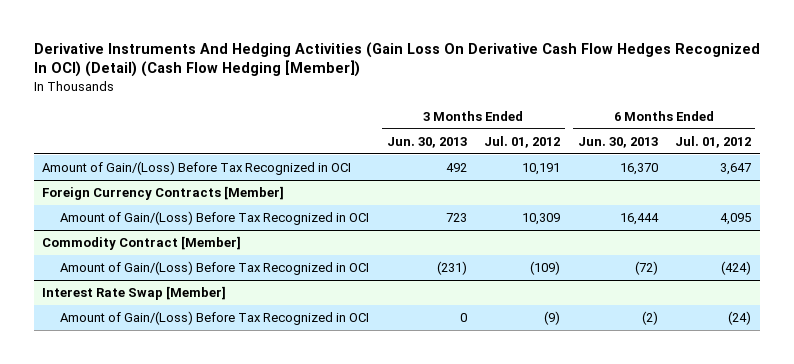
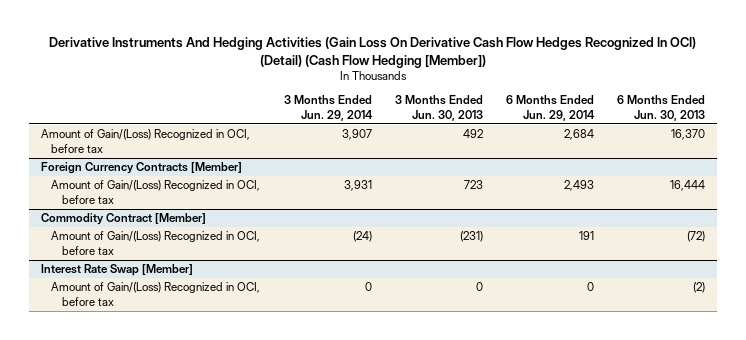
[484,135,561,148] Jul. 01, 2012 -> none
[675,135,752,148] Jul. 01, 2012 -> none
none -> [283,95,373,122] 3 Months Ended Jun. 29, 2014
none -> [506,95,596,122] 6 Months Ended Jun. 29, 2014
[42,161,352,176] Amount of Gain/(Loss) Before Tax Recognized in OCI -> [41,129,251,153] Amount of Gain/(Loss) Recognized in OCI, before tax
[60,211,370,226] Amount of Gain/(Loss) Before Tax Recognized in OCI -> [51,180,261,204] Amount of Gain/(Loss) Recognized in OCI, before tax
[60,261,370,276] Amount of Gain/(Loss) Before Tax Recognized in OCI -> [51,231,261,255] Amount of Gain/(Loss) Recognized in OCI, before tax
[60,311,370,326] Amount of Gain/(Loss) Before Tax Recognized in OCI -> [51,282,261,306] Amount of Gain/(Loss) Recognized in OCI, before tax

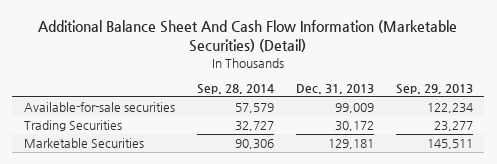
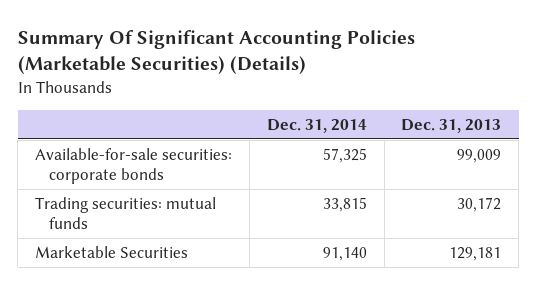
[38,20,458,53] Additional Balance Sheet And Cash Flow Information (Marketable Securities) (Detail) -> [17,30,415,75] Summary Of Significant Accounting Policies (Marketable Securities) (Details)
[196,84,274,95] Sep. 28, 2014 -> none
[396,84,474,95] Sep. 29, 2013 -> none
none -> [266,119,367,134] Dec. 31, 2014
[23,102,175,113] Available-for-sale securities -> [35,147,233,184] Available-for-sale securities: corporate bonds
[23,120,122,132] Trading Securities -> [35,196,217,229] Trading securities: mutual funds

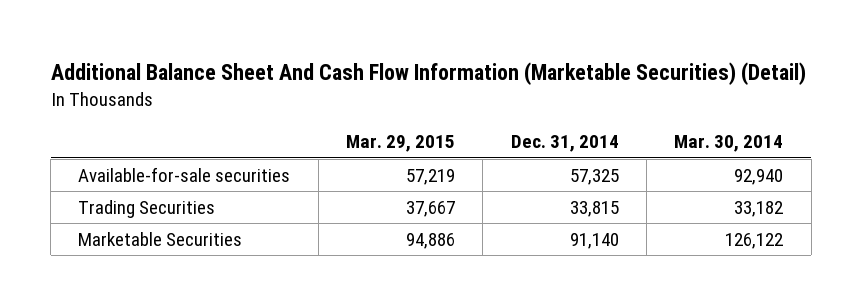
[17,30,415,75] Summary Of Significant Accounting Policies (Marketable Securities) (Details) -> [50,62,806,86] Additional Balance Sheet And Cash Flow Information (Marketable Securities) (Detail)
[401,119,502,134] Dec. 31, 2013 -> none
none -> [346,135,456,153] Mar. 29, 2015
none -> [674,135,784,153] Mar. 30, 2014
[35,147,233,184] Available-for-sale securities: corporate bonds -> [78,166,291,182] Available-for-sale securities
[35,196,217,229] Trading securities: mutual funds -> [78,199,216,218] Trading Securities

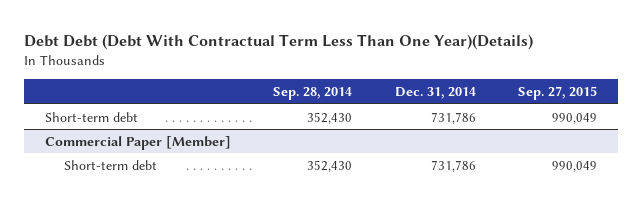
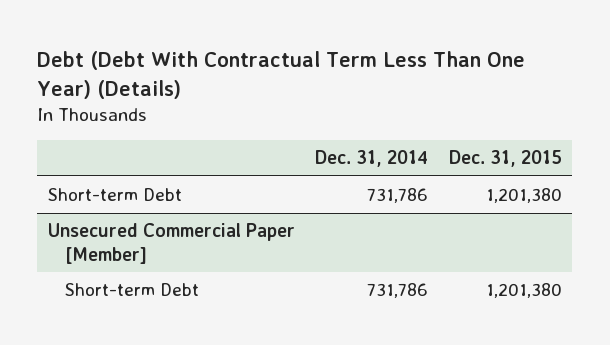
[24,34,534,51] Debt Debt (Debt With Contractual Term Less Than One Year)(Details) -> [37,50,526,99] Debt (Debt With Contractual Term Less Than One Year) (Details)
[273,86,353,100] Sep. 28, 2014 -> none
[517,85,597,100] Sep. 27, 2015 -> none
none -> [448,150,562,168] Dec. 31, 2015
[45,111,139,122] Short-term debt -> [47,188,182,202] Short-term Debt
[45,135,232,150] Commercial Paper [Member] -> [47,223,295,264] Unsecured Commercial Paper [Member]
[64,159,158,170] Short-term debt -> [65,283,200,297] Short-term Debt

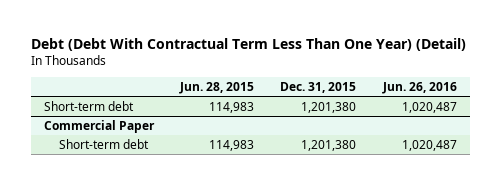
[37,50,526,99] Debt (Debt With Contractual Term Less Than One Year) (Details) -> [30,38,466,52] Debt (Debt With Contractual Term Less Than One Year) (Detail)
[315,150,429,168] Dec. 31, 2014 -> none
none -> [178,82,254,95] Jun. 28, 2015
none -> [381,82,457,95] Jun. 26, 2016
[47,188,182,202] Short-term Debt -> [43,100,134,111] Short-term debt
[47,223,295,264] Unsecured Commercial Paper [Member] -> [43,119,155,133] Commercial Paper
[65,283,200,297] Short-term Debt -> [58,138,149,149] Short-term debt

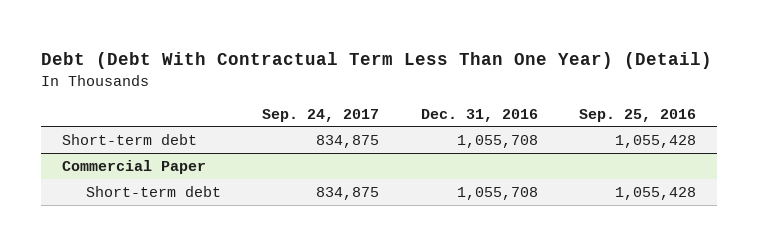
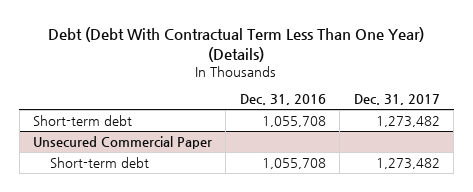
[41,52,713,70] Debt (Debt With Contractual Term Less Than One Year) (Detail) -> [48,26,425,62] Debt (Debt With Contractual Term Less Than One Year) (Details)
[262,108,380,122] Sep. 24, 2017 -> none
[579,108,697,122] Sep. 25, 2016 -> none
none -> [353,94,440,106] Dec. 31, 2017
[62,159,207,174] Commercial Paper -> [33,136,213,150] Unsecured Commercial Paper

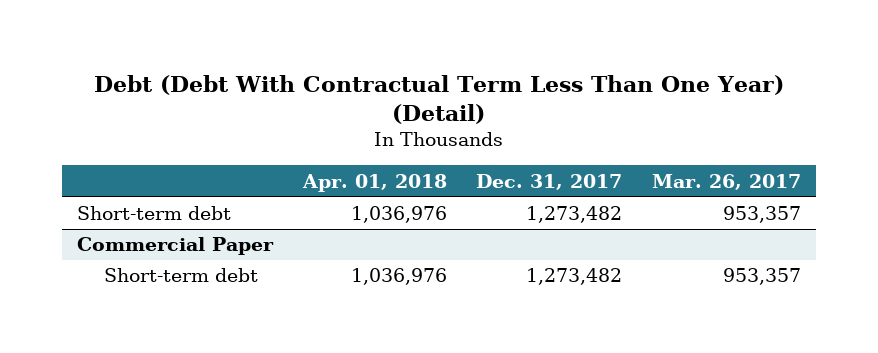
[48,26,425,62] Debt (Debt With Contractual Term Less Than One Year) (Details) -> [93,74,784,124] Debt (Debt With Contractual Term Less Than One Year) (Detail)
[239,94,326,106] Dec. 31, 2016 -> none
none -> [301,173,447,192] Apr. 01, 2018
none -> [651,173,801,190] Mar. 26, 2017
[33,136,213,150] Unsecured Commercial Paper -> [76,237,274,256] Commercial Paper

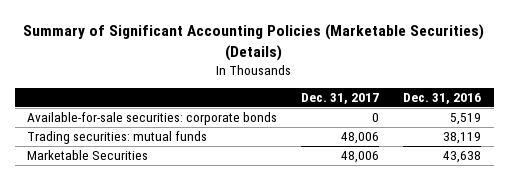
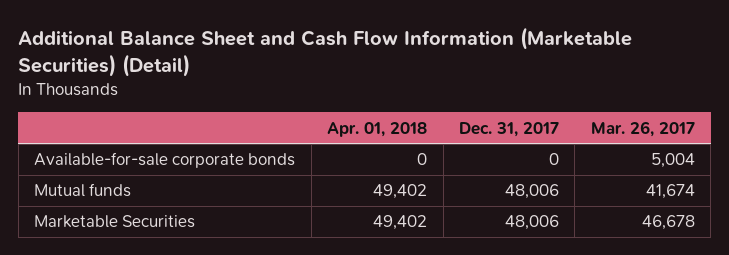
[23,23,485,61] Summary of Significant Accounting Policies (Marketable Securities) (Details) -> [18,27,633,77] Additional Balance Sheet and Cash Flow Information (Marketable Securities) (Detail)
[403,93,482,105] Dec. 31, 2016 -> none
none -> [327,121,428,137] Apr. 01, 2018
none -> [590,120,695,137] Mar. 26, 2017
[26,112,277,126] Available-for-sale securities: corporate bonds -> [34,152,296,169] Available-for-sale corporate bonds
[26,131,207,145] Trading securities: mutual funds -> [34,183,132,198] Mutual funds

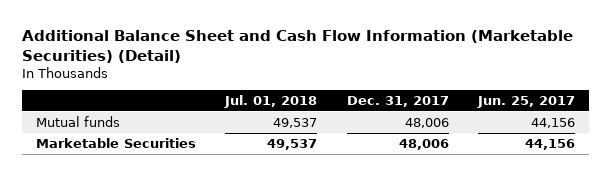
[327,121,428,137] Apr. 01, 2018 -> none
[590,120,695,137] Mar. 26, 2017 -> none
none -> [224,94,318,108] Jul. 01, 2018
none -> [476,95,575,108] Jun. 25, 2017
[34,152,296,169] Available-for-sale corporate bonds -> none

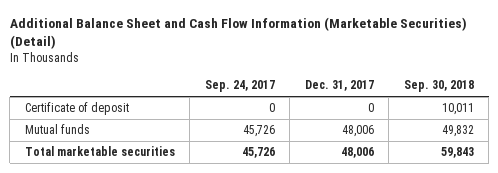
[224,94,318,108] Jul. 01, 2018 -> none
[476,95,575,108] Jun. 25, 2017 -> none
none -> [204,80,275,93] Sep. 24, 2017
none -> [403,80,474,93] Sep. 30, 2018
none -> [24,102,129,116] Certificate of deposit
[36,137,197,148] Marketable Securities -> [24,146,175,157] Total marketable securities

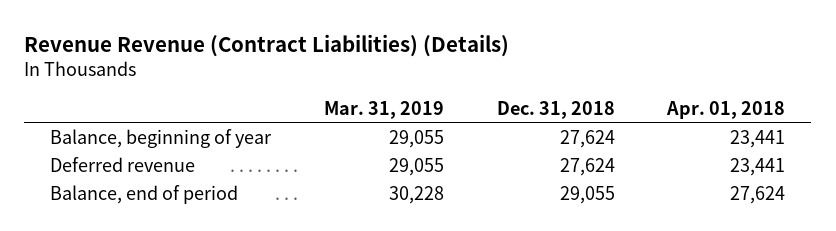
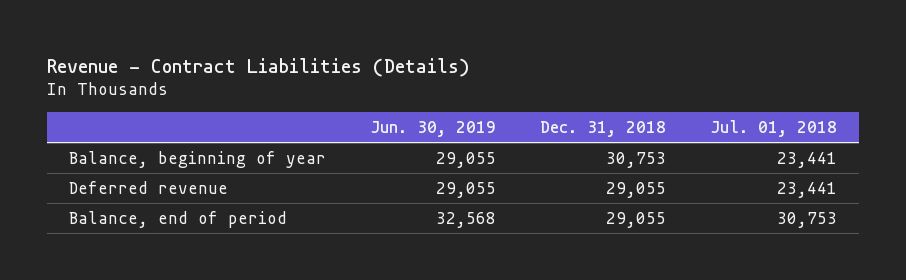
[24,33,510,57] Revenue Revenue (Contract Liabilities) (Details) -> [46,57,470,77] Revenue - Contract Liabilities (Details)
[324,100,445,119] Mar. 31, 2019 -> none
[666,100,786,119] Apr. 01, 2018 -> none
none -> [369,120,496,137] Jun. 30, 2019
none -> [710,119,838,137] Jul. 01, 2018
[559,129,615,148] 27,624 -> [606,151,667,168] 30,753
[559,157,615,176] 27,624 -> [606,181,667,198] 29,055

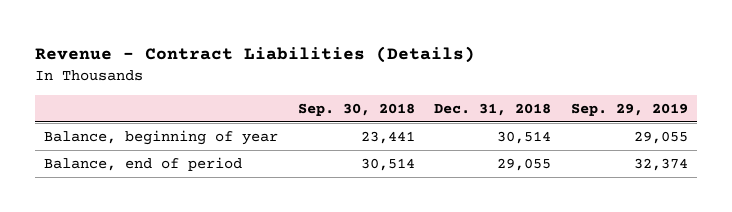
[369,120,496,137] Jun. 30, 2019 -> none
[710,119,838,137] Jul. 01, 2018 -> none
none -> [297,102,415,116] Sep. 30, 2018
none -> [570,102,688,116] Sep. 29, 2019
[68,180,228,194] Deferred revenue -> none
[606,151,667,168] 30,753 -> [497,130,552,144] 30,514

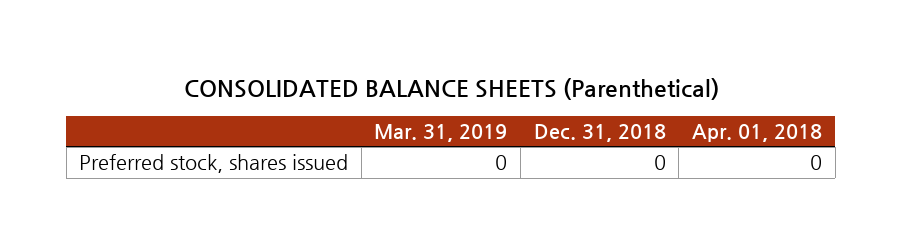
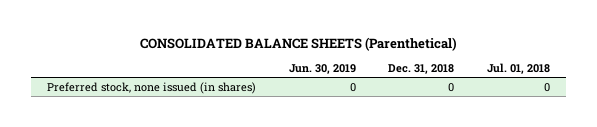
[374,123,508,142] Mar. 31, 2019 -> none
[692,123,823,142] Apr. 01, 2018 -> none
none -> [288,64,356,75] Jun. 30, 2019
none -> [487,63,551,75] Jul. 01, 2018
[79,154,349,174] Preferred stock, shares issued -> [46,81,256,94] Preferred stock, none issued (in shares)

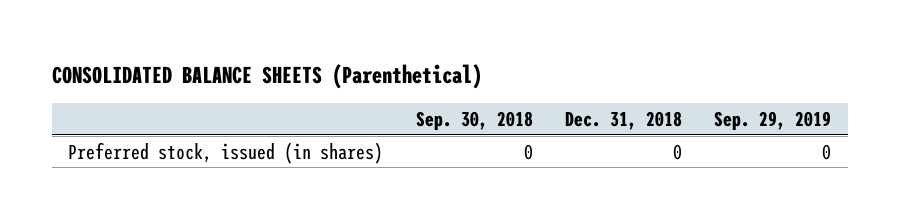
[288,64,356,75] Jun. 30, 2019 -> none
[487,63,551,75] Jul. 01, 2018 -> none
none -> [415,110,533,130] Sep. 30, 2018
none -> [714,110,832,130] Sep. 29, 2019
[46,81,256,94] Preferred stock, none issued (in shares) -> [68,141,384,164] Preferred stock, issued (in shares)

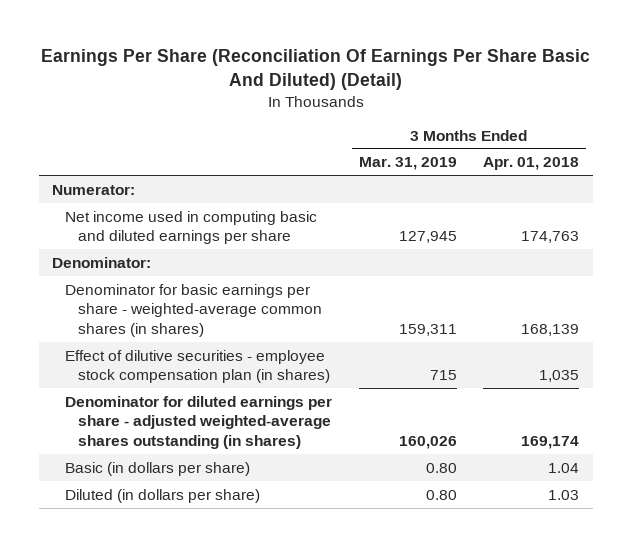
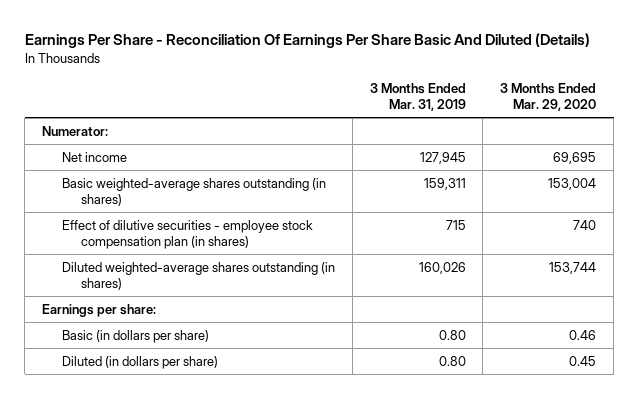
[40,49,590,91] Earnings Per Share (Reconciliation Of Earnings Per Share Basic And Diluted) (Detail) -> [24,33,590,49] Earnings Per Share - Reconciliation Of Earnings Per Share Basic And Diluted (Details)
[483,157,580,171] Apr. 01, 2018 -> none
none -> [500,83,597,112] 3 Months Ended Mar. 29, 2020
[52,256,152,268] Denominator: -> none
[65,210,318,245] Net income used in computing basic and diluted earnings per share -> [61,151,127,162] Net income
[65,283,323,338] Denominator for basic earnings per share - weighted-average common shares (in shares) -> [61,177,326,206] Basic weighted-average shares outstanding (in shares)
[65,395,333,450] Denominator for diluted earnings per share - adjusted weighted-average shares outstanding (in shares) -> [61,261,335,290] Diluted weighted-average shares outstanding (in shares)
none -> [42,303,157,317] Earnings per share:

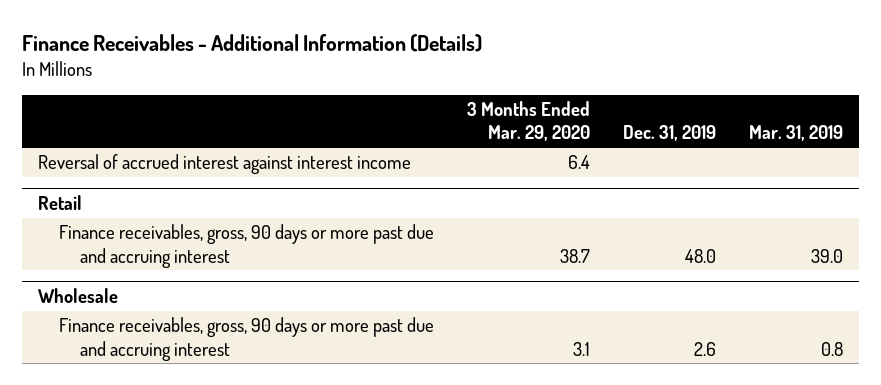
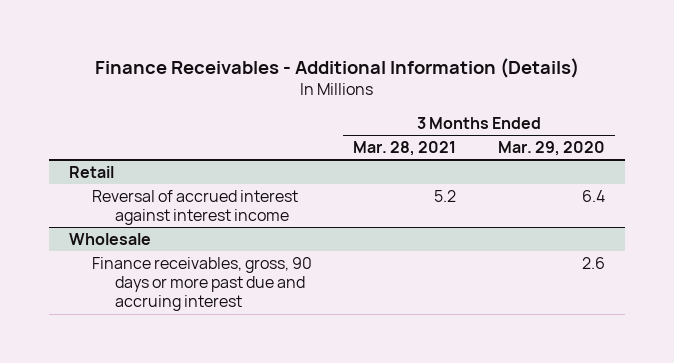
[622,125,716,142] Dec. 31, 2019 -> none
[748,125,843,142] Mar. 31, 2019 -> none
none -> [353,140,457,156] Mar. 28, 2021
[38,154,412,175] Reversal of accrued interest against interest income -> none
[58,224,434,268] Finance receivables, gross, 90 days or more past due and accruing interest -> none
none -> [92,189,299,226] Reversal of accrued interest against interest income
[572,341,590,356] 3.1 -> [581,256,605,269] 2.6

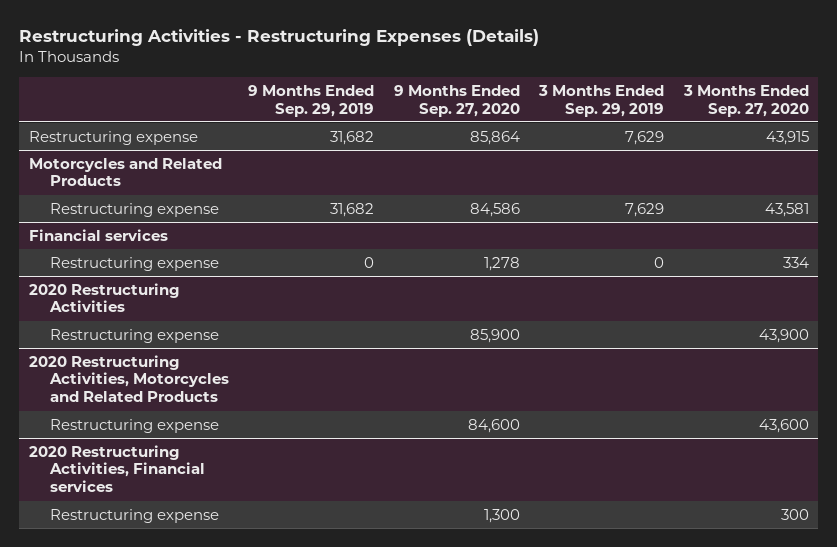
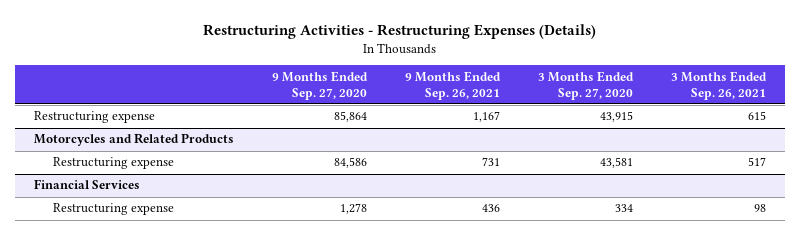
[248,84,375,117] 9 Months Ended Sep. 29, 2019 -> none
[538,84,665,117] 3 Months Ended Sep. 29, 2019 -> none
none -> [405,70,502,100] 9 Months Ended Sep. 26, 2021
none -> [671,70,768,100] 3 Months Ended Sep. 26, 2021
[28,228,168,241] Financial services -> [34,179,141,190] Financial Services
[28,282,180,313] 2020 Restructuring Activities -> none
[50,328,220,343] Restructuring expense -> none
[28,354,230,403] 2020 Restructuring Activities, Motorcycles and Related Products -> none
[50,418,220,433] Restructuring expense -> none
[28,444,206,493] 2020 Restructuring Activities, Financial services -> none
[50,508,220,523] Restructuring expense -> none

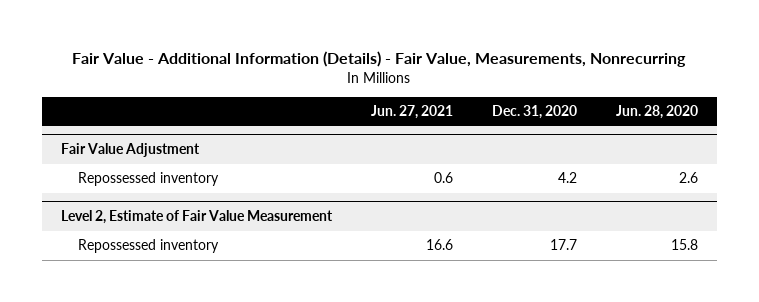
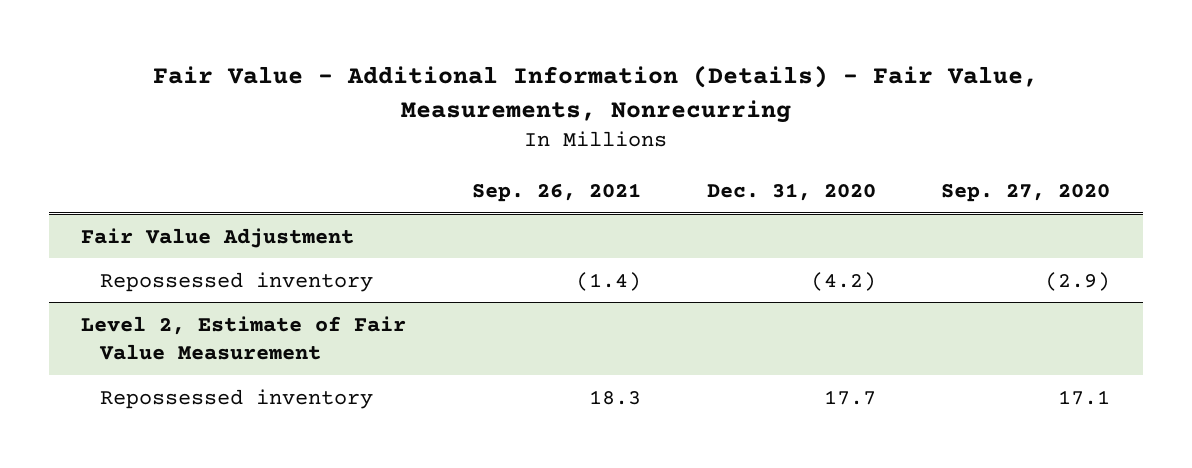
[371,105,454,120] Jun. 27, 2021 -> none
[615,105,698,120] Jun. 28, 2020 -> none
none -> [472,182,642,202] Sep. 26, 2021
none -> [941,183,1111,202] Sep. 27, 2020
[557,172,577,184] 4.2 -> [810,271,876,291] (4.2)

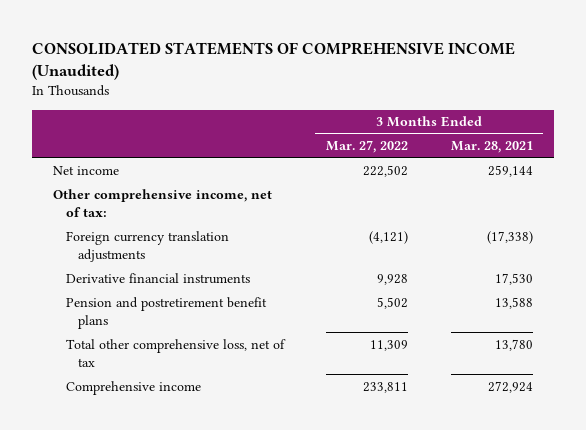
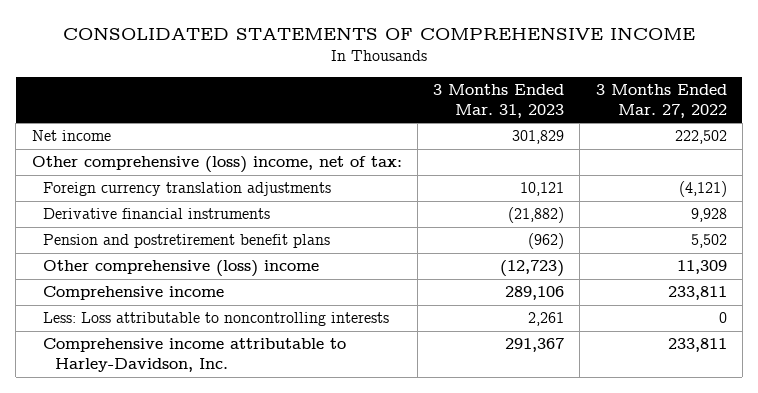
[31,42,515,81] CONSOLIDATED STATEMENTS OF COMPREHENSIVE INCOME (Unaudited) -> [63,27,696,41] CONSOLIDATED STATEMENTS OF COMPREHENSIVE INCOME
[450,140,533,153] Mar. 28, 2021 -> none
none -> [433,83,565,118] 3 Months Ended Mar. 31, 2023
[53,188,273,218] Other comprehensive income, net of tax: -> [31,156,402,174] Other comprehensive (loss) income, net of tax:
[65,338,286,368] Total other comprehensive loss, net of tax -> [43,260,320,278] Other comprehensive (loss) income
none -> [43,312,390,327] Less: Loss attributable to noncontrolling interests
none -> [43,338,347,373] Comprehensive income attributable to Harley-Davidson, Inc.

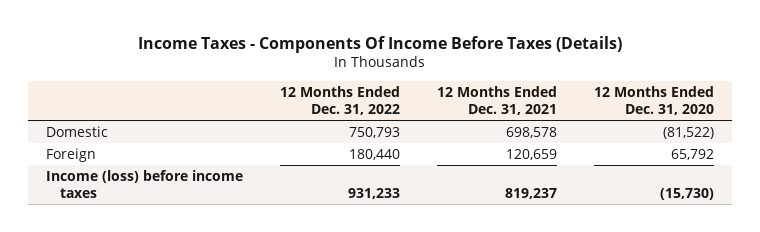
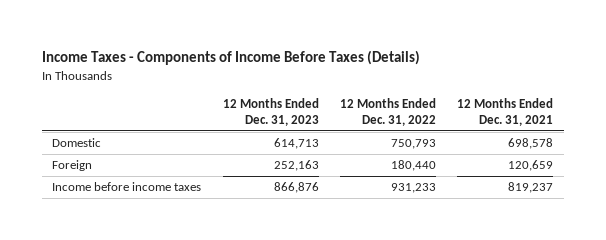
[137,35,622,53] Income Taxes - Components Of Income Before Taxes (Details) -> [41,50,420,66] Income Taxes - Components of Income Before Taxes (Details)
[593,85,714,115] 12 Months Ended Dec. 31, 2020 -> none
none -> [222,98,319,126] 12 Months Ended Dec. 31, 2023
[46,170,244,199] Income (loss) before income taxes -> [52,182,202,192] Income before income taxes

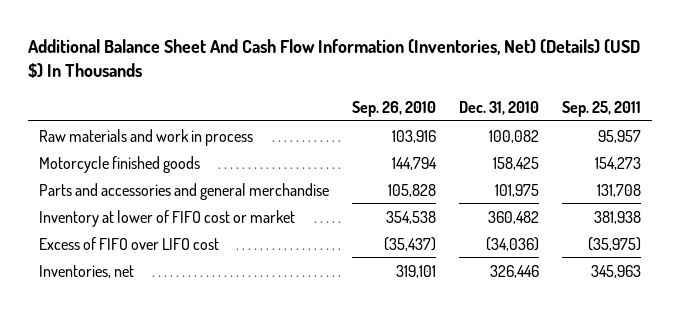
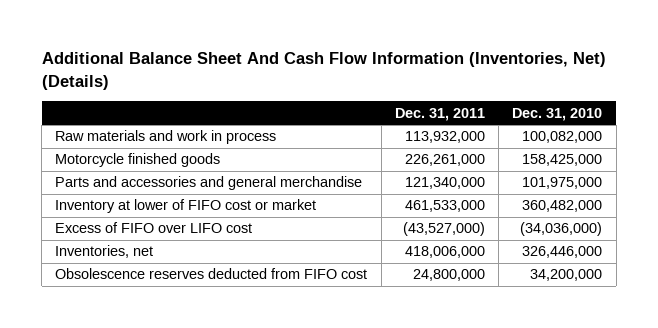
[28,38,641,79] Additional Balance Sheet And Cash Flow Information (Inventories, Net) (Details) (USD $) In Thousands -> [41,52,606,90] Additional Balance Sheet And Cash Flow Information (Inventories, Net) (Details)
[352,100,437,117] Sep. 26, 2010 -> none
[561,100,641,117] Sep. 25, 2011 -> none
none -> [394,107,485,121] Dec. 31, 2011
[488,129,539,143] 100,082 -> [522,131,603,144] 100,082,000
[492,156,539,170] 158,425 -> [522,154,603,167] 158,425,000
[494,183,539,197] 101,975 -> [522,177,603,190] 101,975,000
[487,210,539,224] 360,482 -> [522,200,603,213] 360,482,000
[485,236,539,251] (34,036) -> [520,222,603,237] (34,036,000)
[489,264,539,278] 326,446 -> [522,246,603,259] 326,446,000
none -> [55,268,368,280] Obsolescence reserves deducted from FIFO cost

